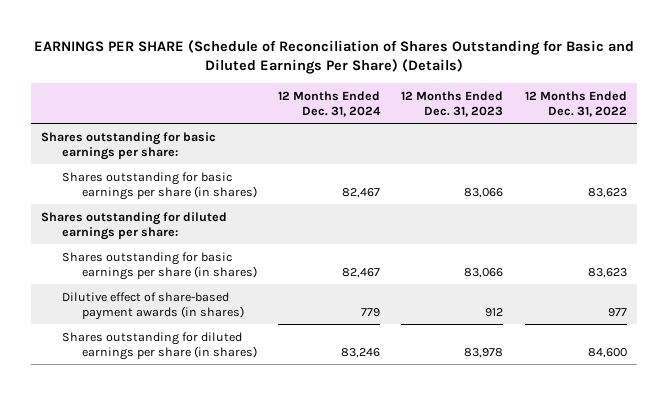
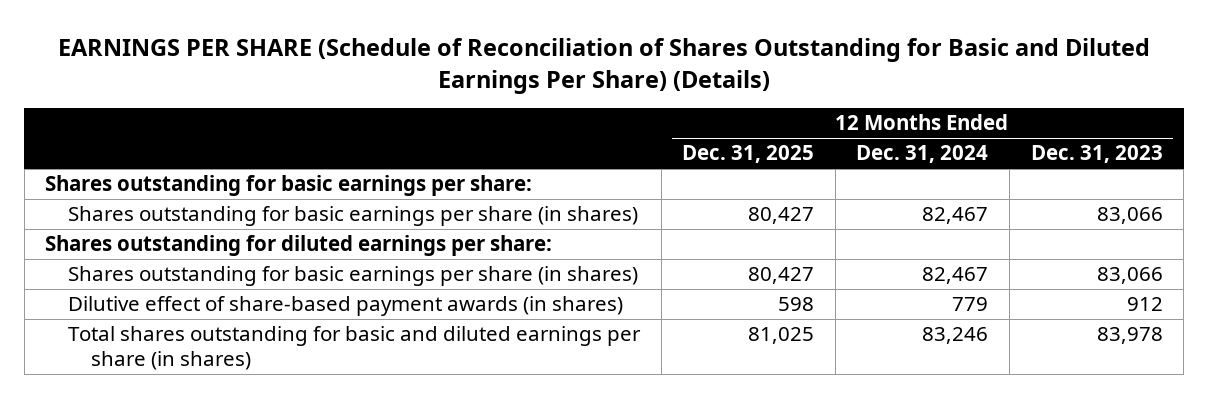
[524,90,627,117] 12 Months Ended Dec. 31, 2022 -> none
none -> [682,145,815,164] Dec. 31, 2025
[61,331,257,360] Shares outstanding for diluted earnings per share (in shares) -> [68,326,642,370] Total shares outstanding for basic and diluted earnings per share (in shares)

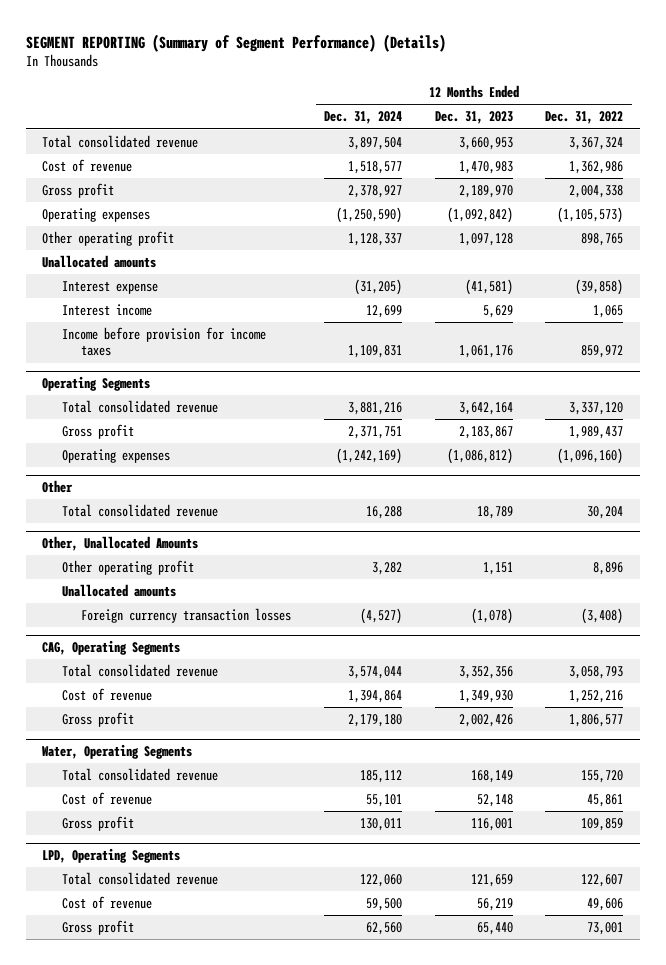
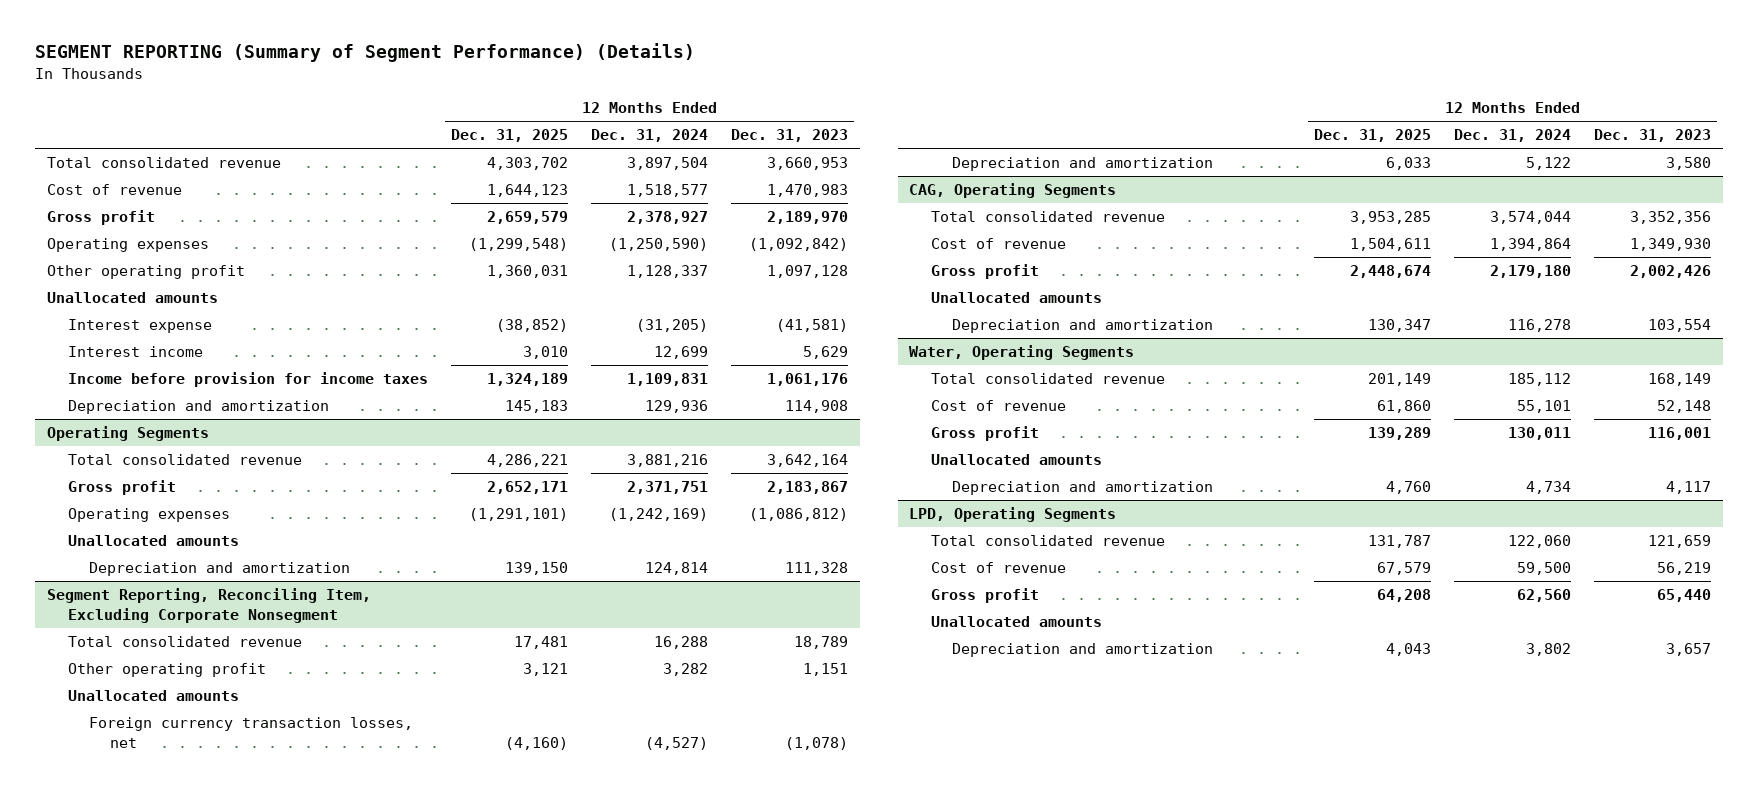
[545,111,624,125] Dec. 31, 2022 -> none
none -> [450,129,568,143] Dec. 31, 2025
none -> [67,400,329,415] Depreciation and amortization
[42,480,74,494] Other -> none
none -> [67,535,239,547] Unallocated amounts
none -> [88,562,350,577] Depreciation and amortization
none -> [46,588,371,623] Segment Reporting, Reconciling Item, Excluding Corporate Nonsegment
[42,536,199,552] Other, Unallocated Amounts -> none
[81,608,292,624] Foreign currency transaction losses -> [88,717,413,748] Foreign currency transaction losses, net
none -> [951,157,1213,172] Depreciation and amortization
none -> [930,292,1102,304] Unallocated amounts
none -> [951,319,1213,334] Depreciation and amortization
none -> [930,454,1102,466] Unallocated amounts
none -> [951,481,1213,496] Depreciation and amortization
none -> [930,616,1102,628] Unallocated amounts
none -> [951,643,1213,658] Depreciation and amortization

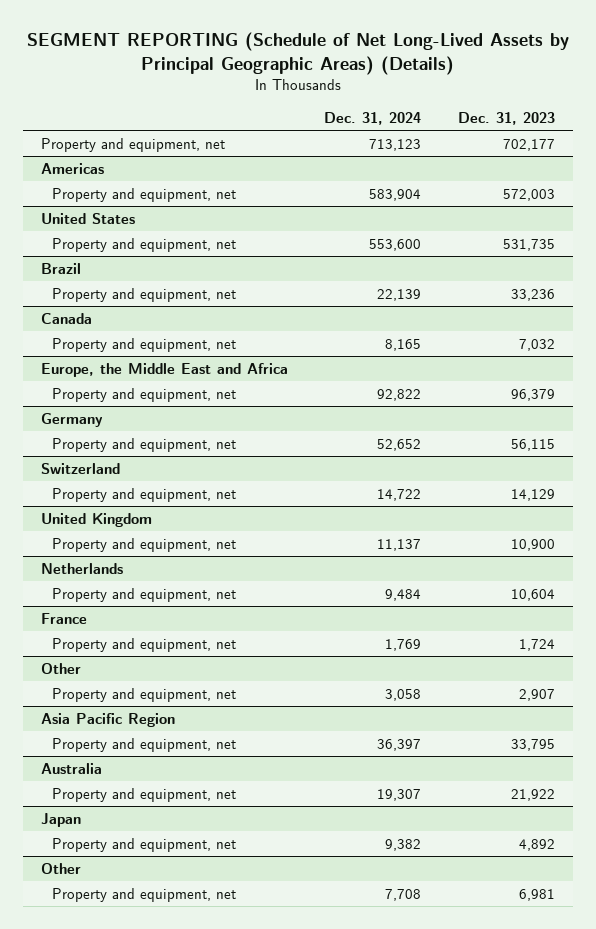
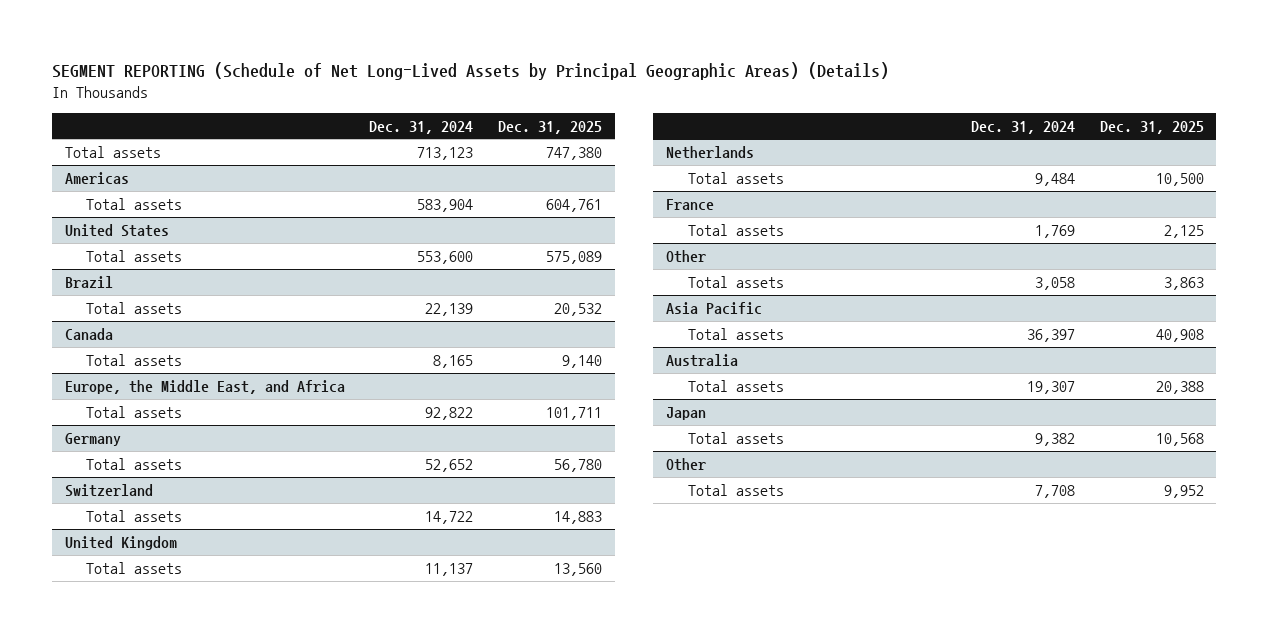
[457,112,555,126] Dec. 31, 2023 -> none
none -> [498,120,603,134] Dec. 31, 2025
[40,137,225,152] Property and equipment, net -> [64,145,161,158] Total assets
[52,187,237,202] Property and equipment, net -> [86,197,183,210] Total assets
[52,237,237,252] Property and equipment, net -> [86,249,183,262] Total assets
[52,287,237,302] Property and equipment, net -> [86,301,183,314] Total assets
[52,337,237,352] Property and equipment, net -> [86,353,183,366] Total assets
[40,362,288,377] Europe, the Middle East and Africa -> [64,379,345,394] Europe, the Middle East, and Africa
[52,387,237,402] Property and equipment, net -> [86,405,183,418] Total assets
[52,437,237,452] Property and equipment, net -> [86,457,183,470] Total assets
[52,487,237,502] Property and equipment, net -> [86,509,183,522] Total assets
[52,537,237,552] Property and equipment, net -> [86,561,183,574] Total assets
[52,587,237,602] Property and equipment, net -> [687,171,784,184] Total assets
[52,637,237,652] Property and equipment, net -> [687,223,784,236] Total assets
[52,687,237,702] Property and equipment, net -> [687,275,784,288] Total assets
[40,712,175,727] Asia Pacific Region -> [665,301,762,315] Asia Pacific
[52,737,237,752] Property and equipment, net -> [687,327,784,340] Total assets
[52,787,237,802] Property and equipment, net -> [687,379,784,392] Total assets
[52,837,237,852] Property and equipment, net -> [687,431,784,444] Total assets
[52,887,237,902] Property and equipment, net -> [687,483,784,496] Total assets

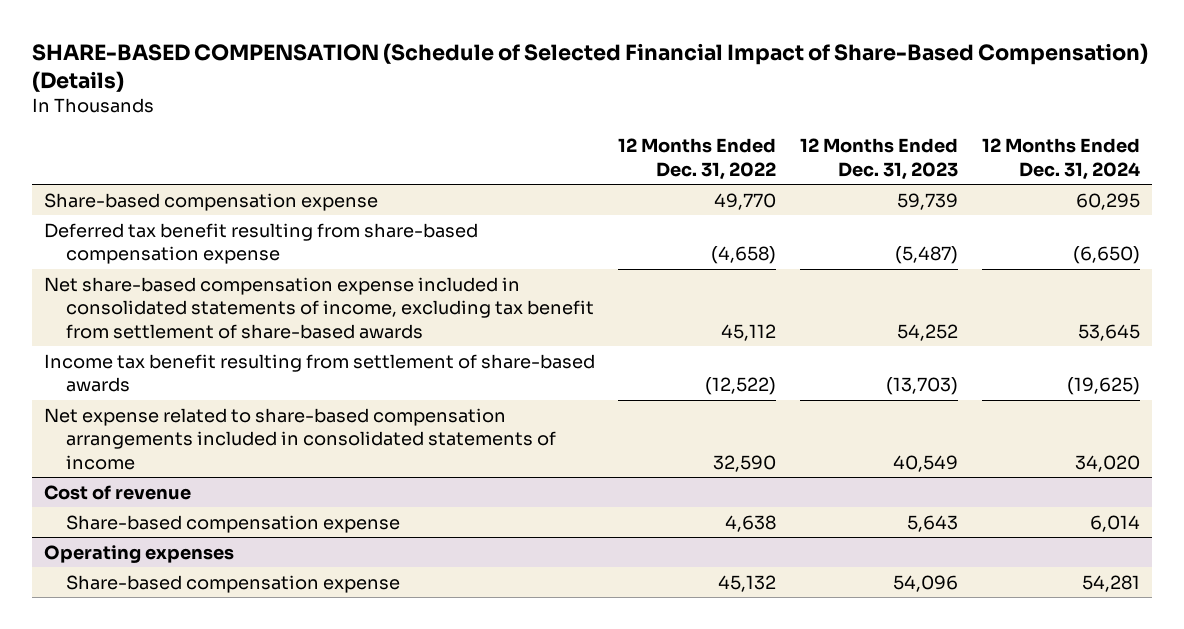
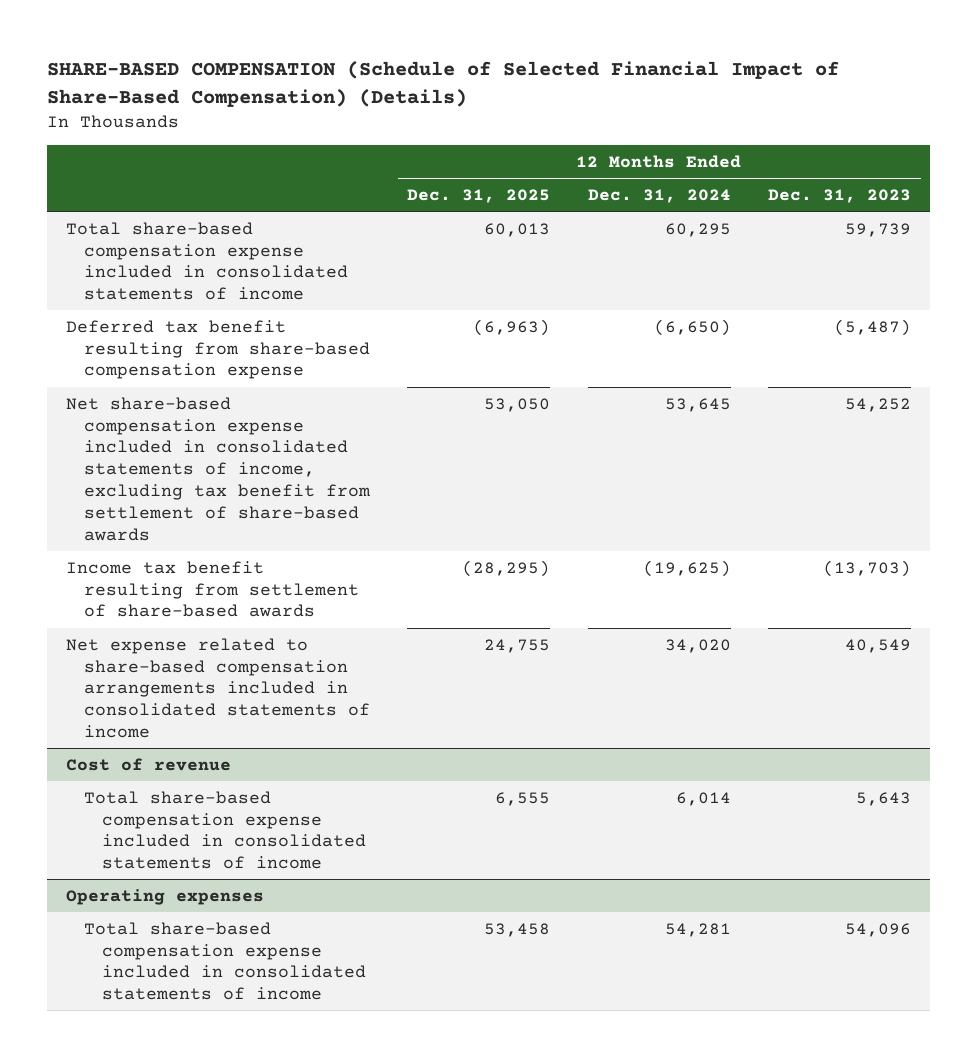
[618,138,777,180] 12 Months Ended Dec. 31, 2022 -> none
none -> [407,188,551,203] Dec. 31, 2025
[43,192,378,211] Share-based compensation expense -> [65,221,348,301] Total share-based compensation expense included in consolidated statements of income
[65,514,400,533] Share-based compensation expense -> [83,790,366,870] Total share-based compensation expense included in consolidated statements of income
[65,574,400,593] Share-based compensation expense -> [83,921,366,1001] Total share-based compensation expense included in consolidated statements of income

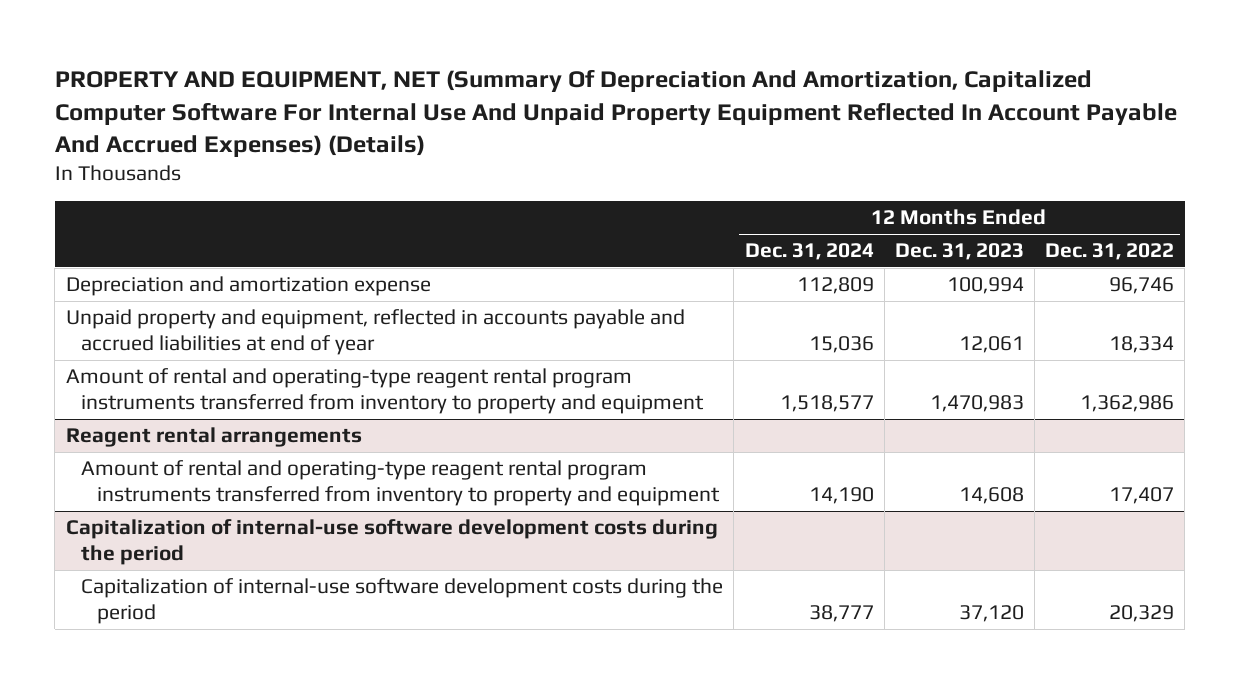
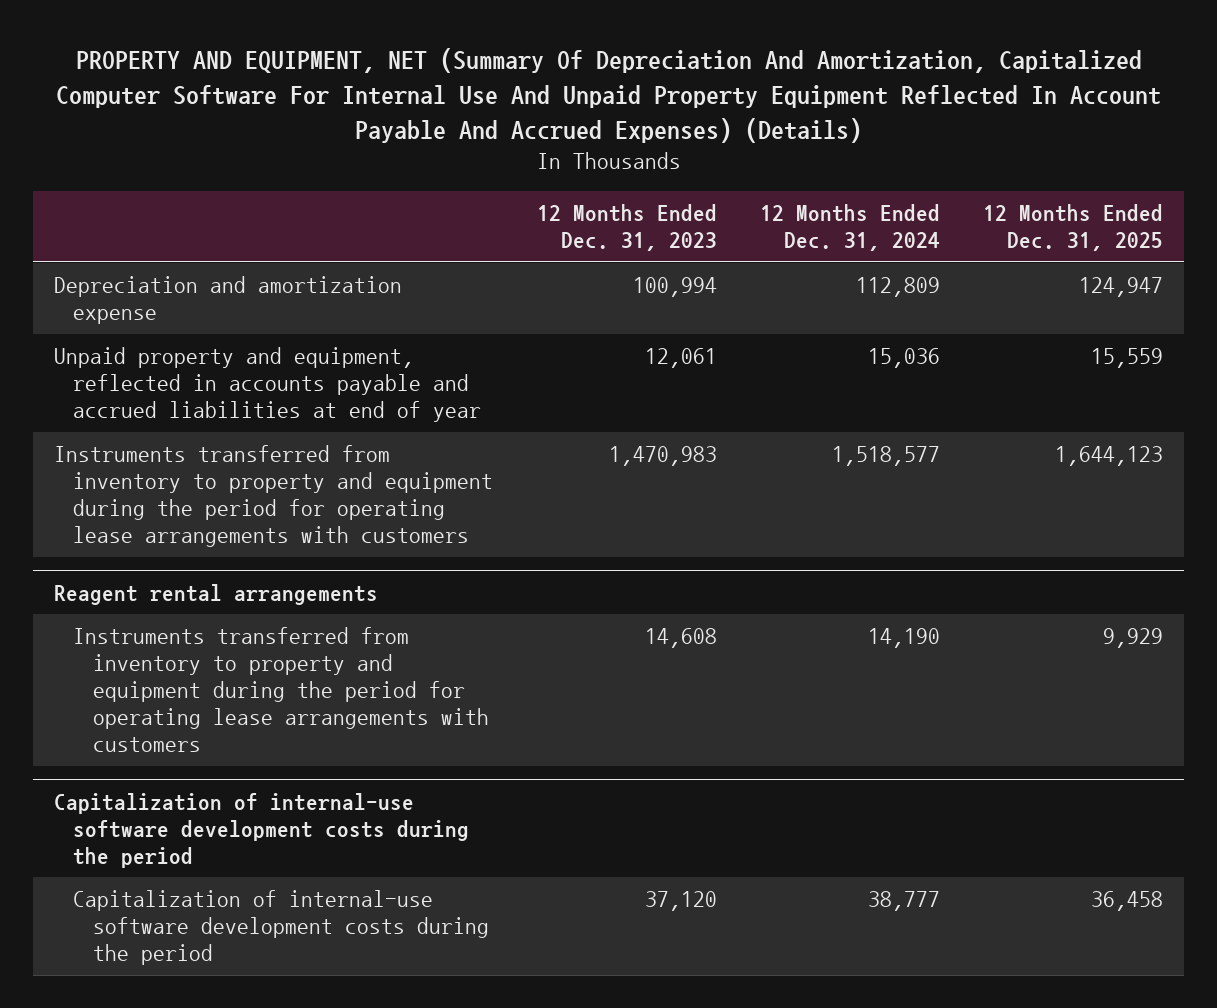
[1045,243,1175,261] Dec. 31, 2022 -> none
none -> [982,203,1163,252] 12 Months Ended Dec. 31, 2025
[65,368,705,415] Amount of rental and operating-type reagent rental program instruments transferred from inventory to property and equipment -> [54,445,494,548] Instruments transferred from inventory to property and equipment during the period for operating lease arrangements with customers
[81,460,720,507] Amount of rental and operating-type reagent rental program instruments transferred from inventory to property and equipment -> [73,627,489,753] Instruments transferred from inventory to property and equipment during the period for operating lease arrangements with customers

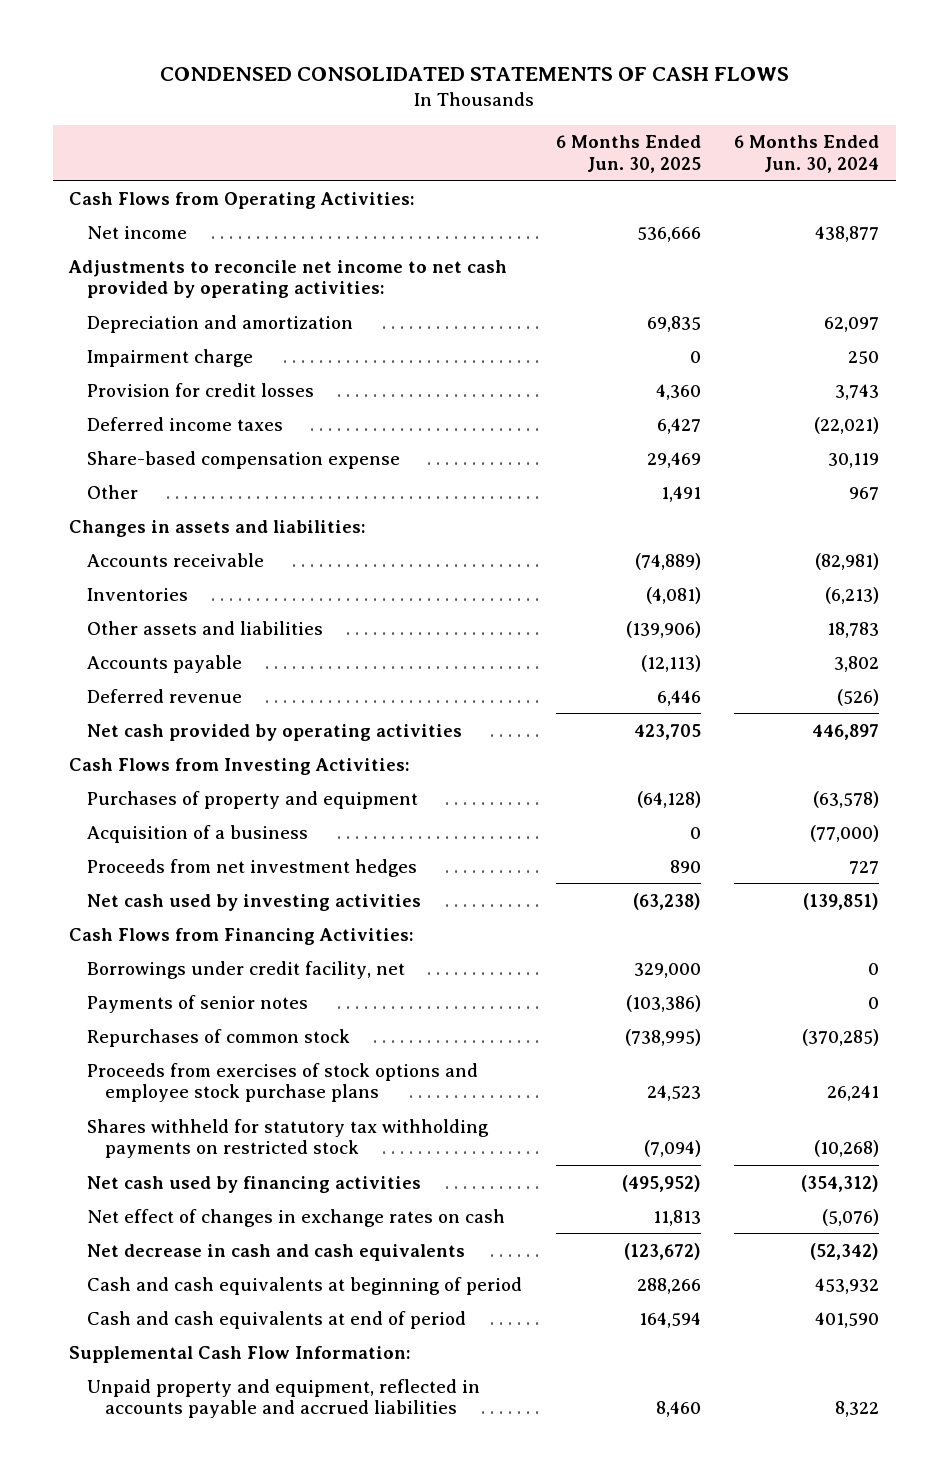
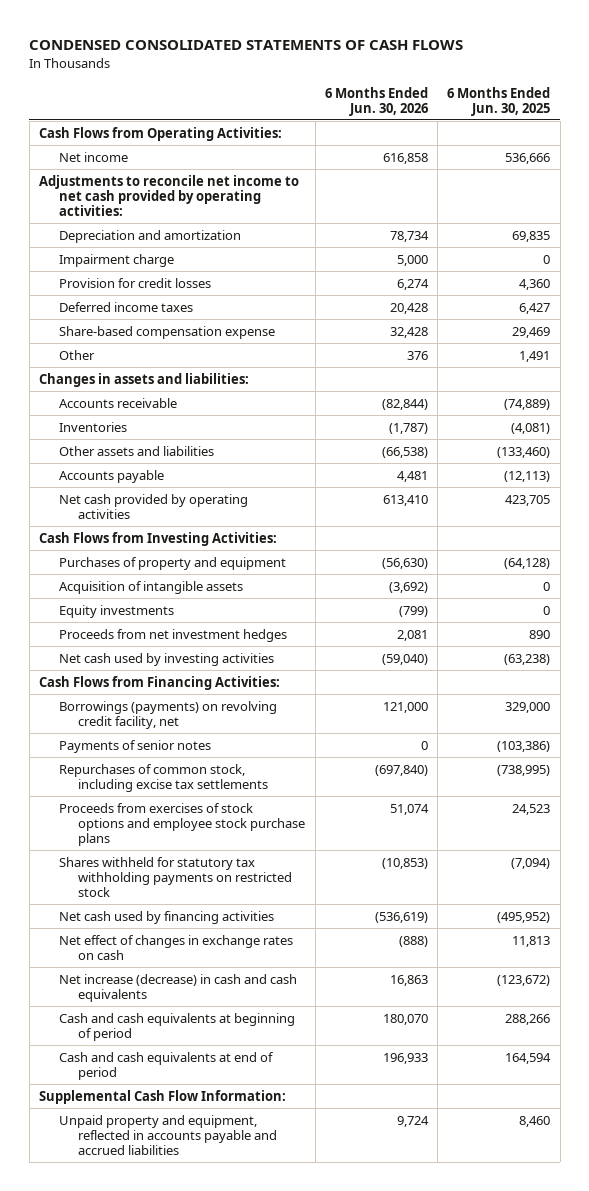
[734,135,880,173] 6 Months Ended Jun. 30, 2024 -> none
none -> [324,86,428,116] 6 Months Ended Jun. 30, 2026
[625,620,701,638] (139,906) -> [497,446,551,458] (133,460)
[87,688,243,703] Deferred revenue -> none
[87,824,309,843] Acquisition of a business -> none
none -> [58,580,243,594] Acquisition of intangible assets
none -> [58,604,174,618] Equity investments
[87,960,406,979] Borrowings under credit facility, net -> [58,700,277,729] Borrowings (payments) on revolving credit facility, net
[87,1028,351,1047] Repurchases of common stock -> [58,763,269,792] Repurchases of common stock, including excise tax settlements
[87,1243,466,1261] Net decrease in cash and cash equivalents -> [58,973,297,1002] Net increase (decrease) in cash and cash equivalents

